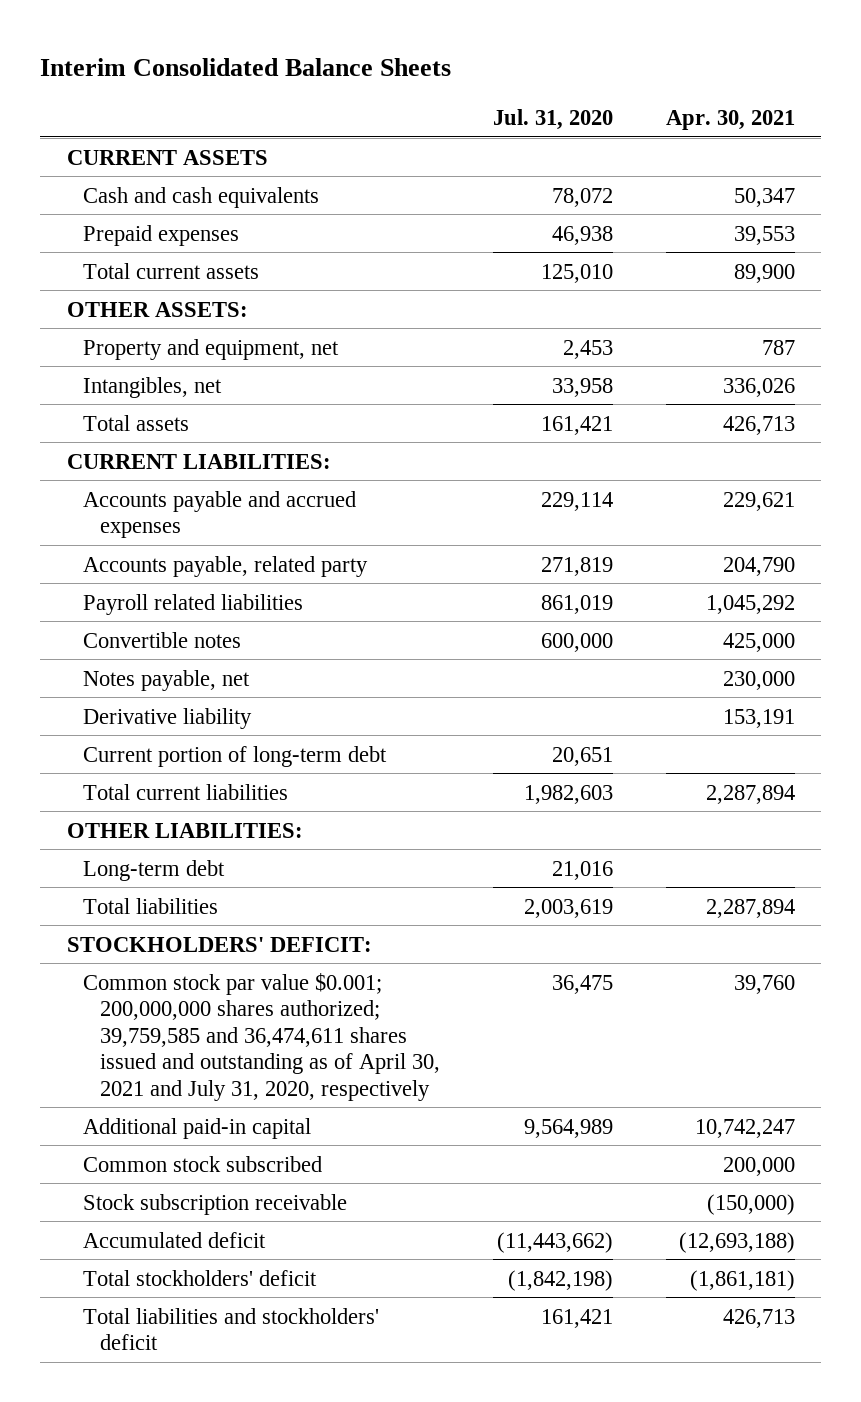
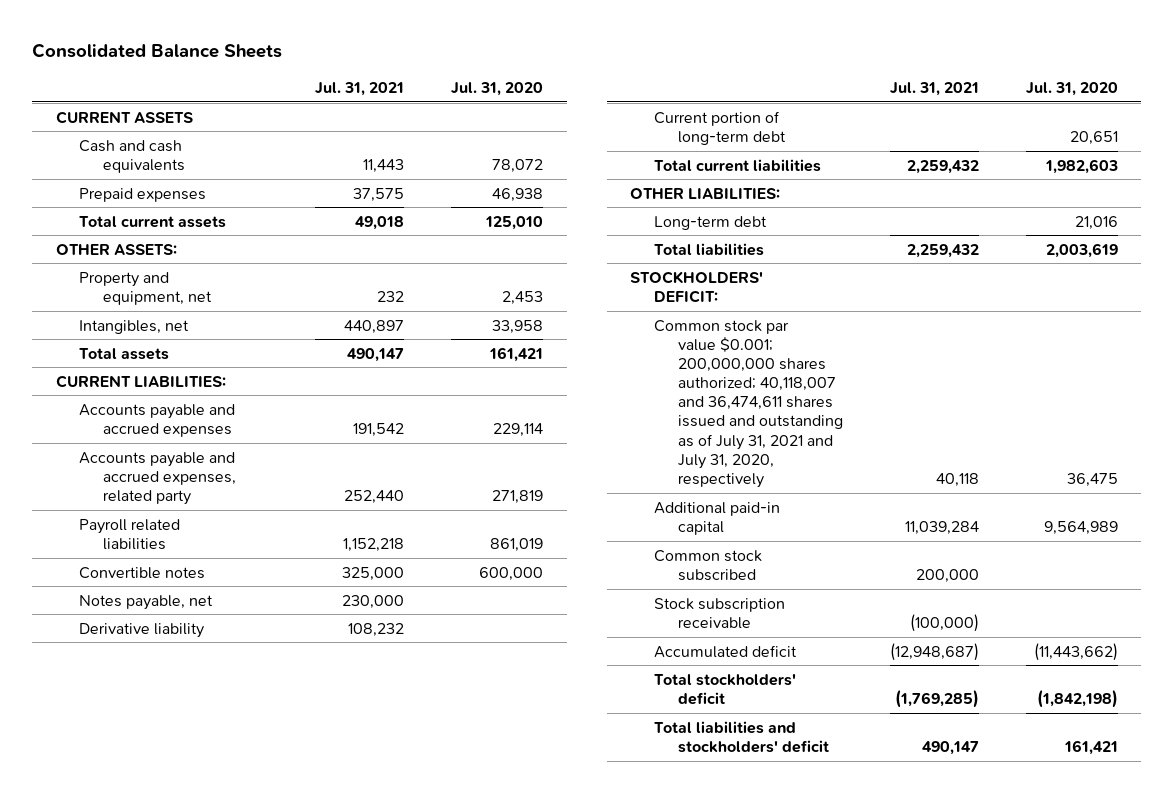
[40,57,452,76] Interim Consolidated Balance Sheets -> [31,42,282,58] Consolidated Balance Sheets
[665,109,795,130] Apr. 30, 2021 -> none
none -> [314,81,404,96] Jul. 31, 2021
[83,555,369,577] Accounts payable, related party -> [79,451,236,505] Accounts payable and accrued expenses, related party
[83,972,440,1101] Common stock par value $0.001; 200,000,000 shares authorized; 39,759,585 and 36,474,611 shares issued and outstanding as of April 30, 2021 and July 31, 2020, respectively -> [653,319,843,488] Common stock par value $0.001; 200,000,000 shares authorized; 40,118,007 and 36,474,611 shares issued and outstanding as of July 31, 2021 and July 31, 2020, respectively

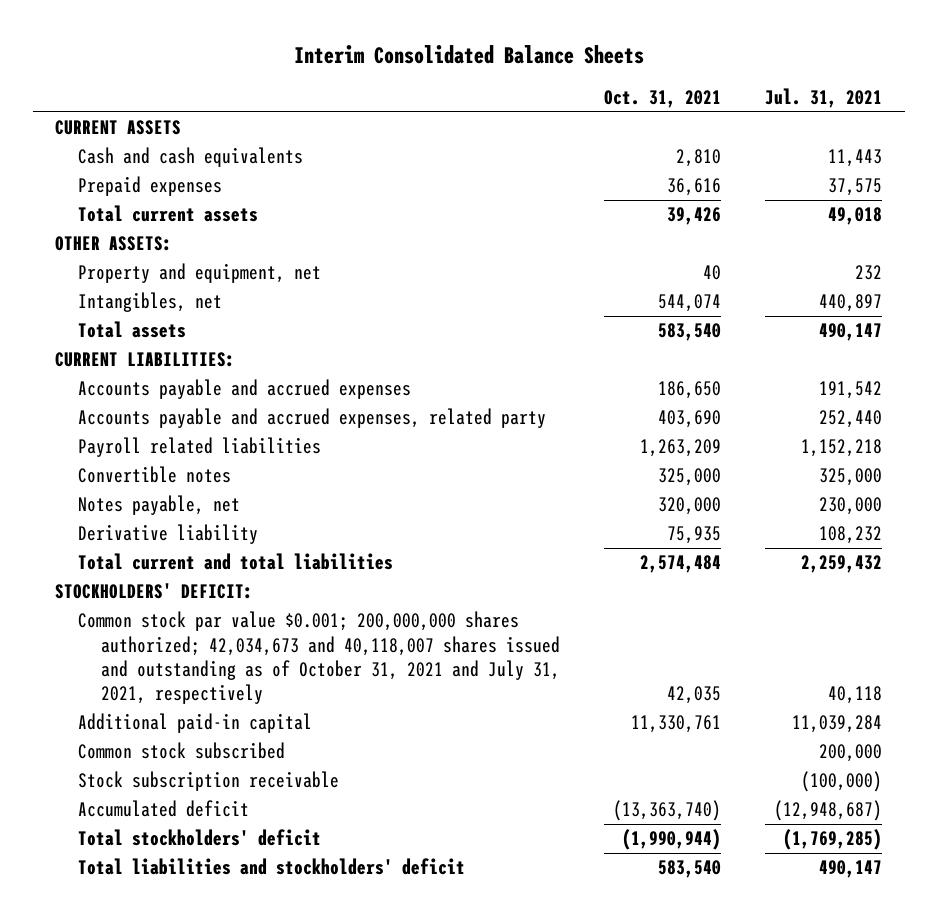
[31,42,282,58] Consolidated Balance Sheets -> [293,45,644,65] Interim Consolidated Balance Sheets
[450,81,543,96] Jul. 31, 2020 -> none
none -> [604,90,722,109] Oct. 31, 2021
[653,110,786,145] Current portion of long-term debt -> none
[653,158,821,172] Total current liabilities -> none
[630,187,781,199] OTHER LIABILITIES: -> none
[653,215,767,230] Long-term debt -> none
[653,242,764,256] Total liabilities -> [78,553,394,571] Total current and total liabilities
[653,319,843,488] Common stock par value $0.001; 200,000,000 shares authorized; 40,118,007 and 36,474,611 shares issued and outstanding as of July 31, 2021 and July 31, 2020, respectively -> [78,611,560,704] Common stock par value $0.001; 200,000,000 shares authorized; 42,034,673 and 40,118,007 shares issued and outstanding as of October 31, 2021 and July 31, 2021, respectively

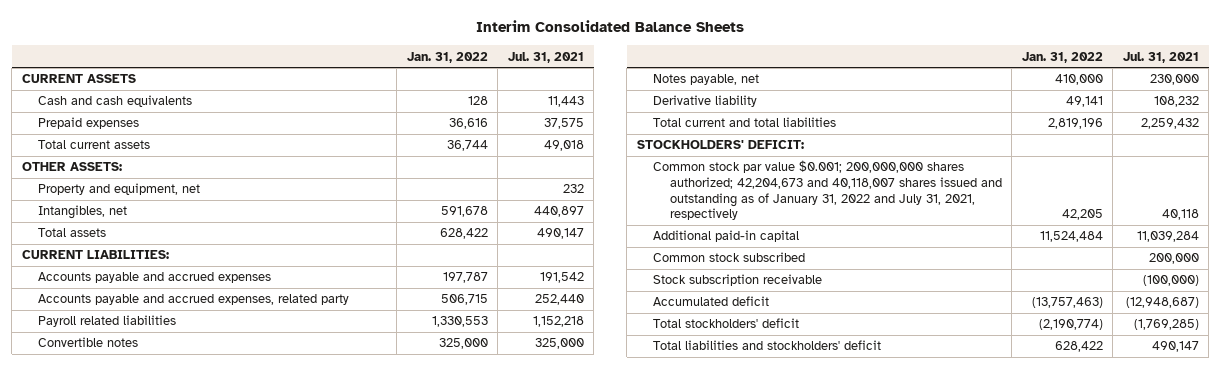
[604,90,722,109] Oct. 31, 2021 -> none
none -> [406,51,488,63] Jan. 31, 2022
[78,611,560,704] Common stock par value $0.001; 200,000,000 shares authorized; 42,034,673 and 40,118,007 shares issued and outstanding as of October 31, 2021 and July 31, 2021, respectively -> [653,160,1002,221] Common stock par value $0.001; 200,000,000 shares authorized; 42,204,673 and 40,118,007 shares issued and outstanding as of January 31, 2022 and July 31, 2021, respectively

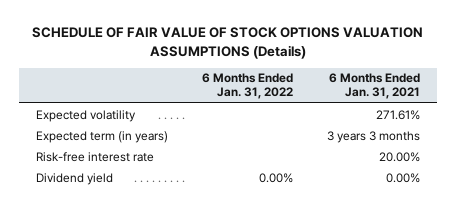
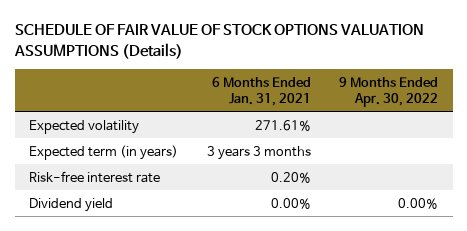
[202,73,294,100] 6 Months Ended Jan. 31, 2022 -> none
none -> [339,76,439,107] 9 Months Ended Apr. 30, 2022
[379,151,421,162] 20.00% -> [270,171,311,183] 0.20%

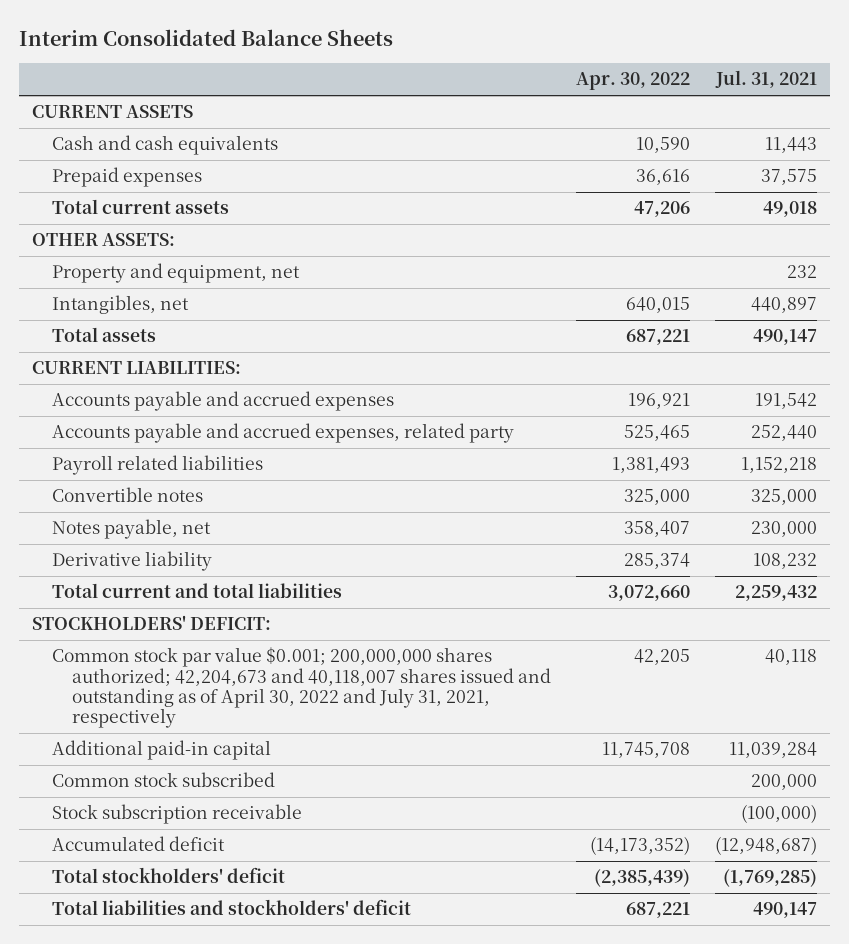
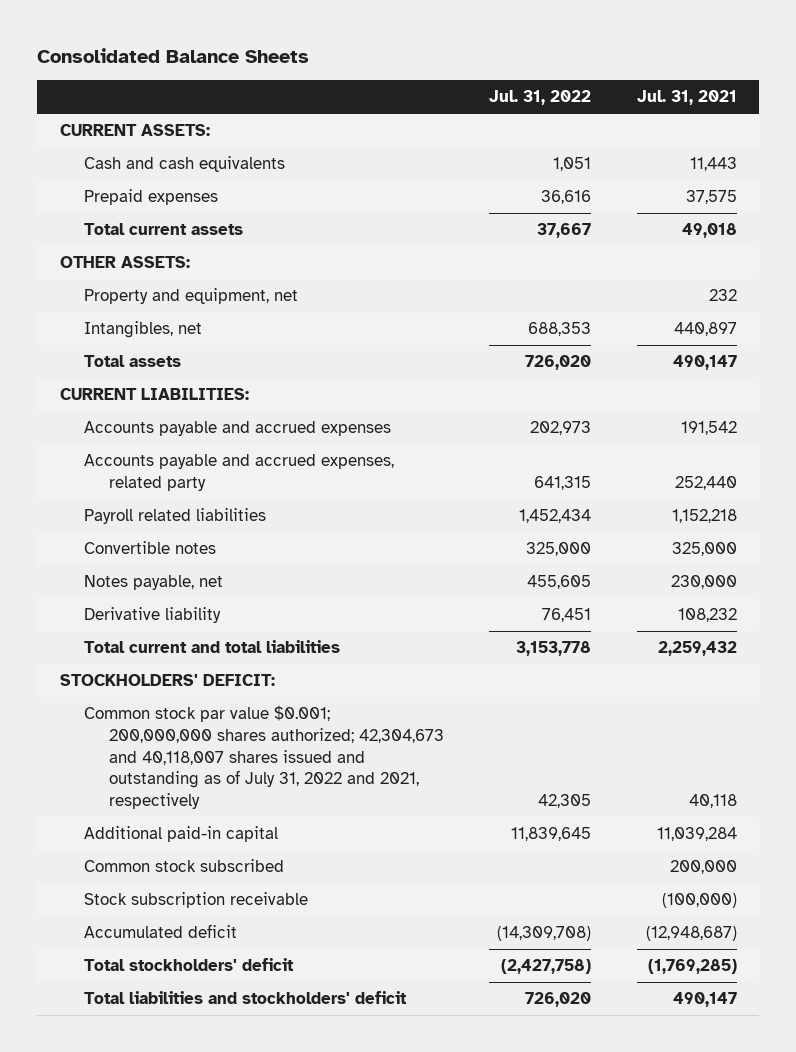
[18,28,393,46] Interim Consolidated Balance Sheets -> [37,48,310,64] Consolidated Balance Sheets
[576,72,691,91] Apr. 30, 2022 -> none
none -> [489,90,592,106] Jul. 31, 2022
[31,105,193,119] CURRENT ASSETS -> [59,124,210,137] CURRENT ASSETS:
[51,647,551,728] Common stock par value $0.001; 200,000,000 shares authorized; 42,204,673 and 40,118,007 shares issued and outstanding as of April 30, 2022 and July 31, 2021, respectively -> [84,705,444,810] Common stock par value $0.001; 200,000,000 shares authorized; 42,304,673 and 40,118,007 shares issued and outstanding as of July 31, 2022 and 2021, respectively

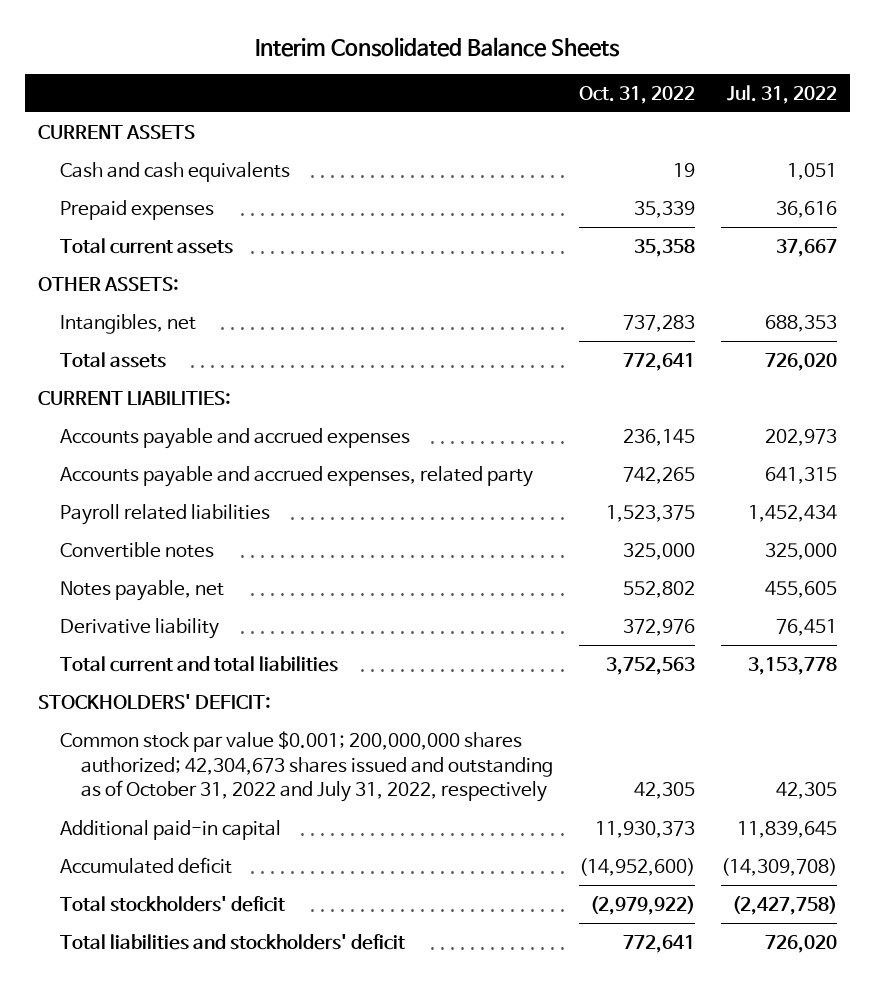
[37,48,310,64] Consolidated Balance Sheets -> [255,36,621,57] Interim Consolidated Balance Sheets
[636,90,737,106] Jul. 31, 2021 -> none
none -> [579,85,696,104] Oct. 31, 2022
[59,124,210,137] CURRENT ASSETS: -> [37,124,195,139] CURRENT ASSETS
[84,288,299,305] Property and equipment, net -> none
[84,705,444,810] Common stock par value $0.001; 200,000,000 shares authorized; 42,304,673 and 40,118,007 shares issued and outstanding as of July 31, 2022 and 2021, respectively -> [59,730,554,803] Common stock par value $0.001; 200,000,000 shares authorized; 42,304,673 shares issued and outstanding as of October 31, 2022 and July 31, 2022, respectively
[84,859,285,873] Common stock subscribed -> none
[84,892,309,909] Stock subscription receivable -> none

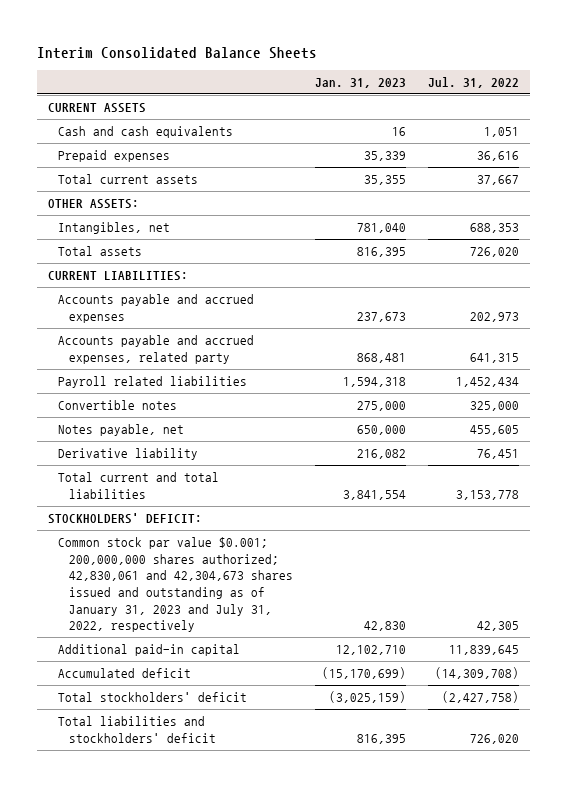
[579,85,696,104] Oct. 31, 2022 -> none
none -> [314,77,406,88] Jan. 31, 2023
[59,730,554,803] Common stock par value $0.001; 200,000,000 shares authorized; 42,304,673 shares issued and outstanding as of October 31, 2022 and July 31, 2022, respectively -> [58,537,293,633] Common stock par value $0.001; 200,000,000 shares authorized; 42,830,061 and 42,304,673 shares issued and outstanding as of January 31, 2023 and July 31, 2022, respectively

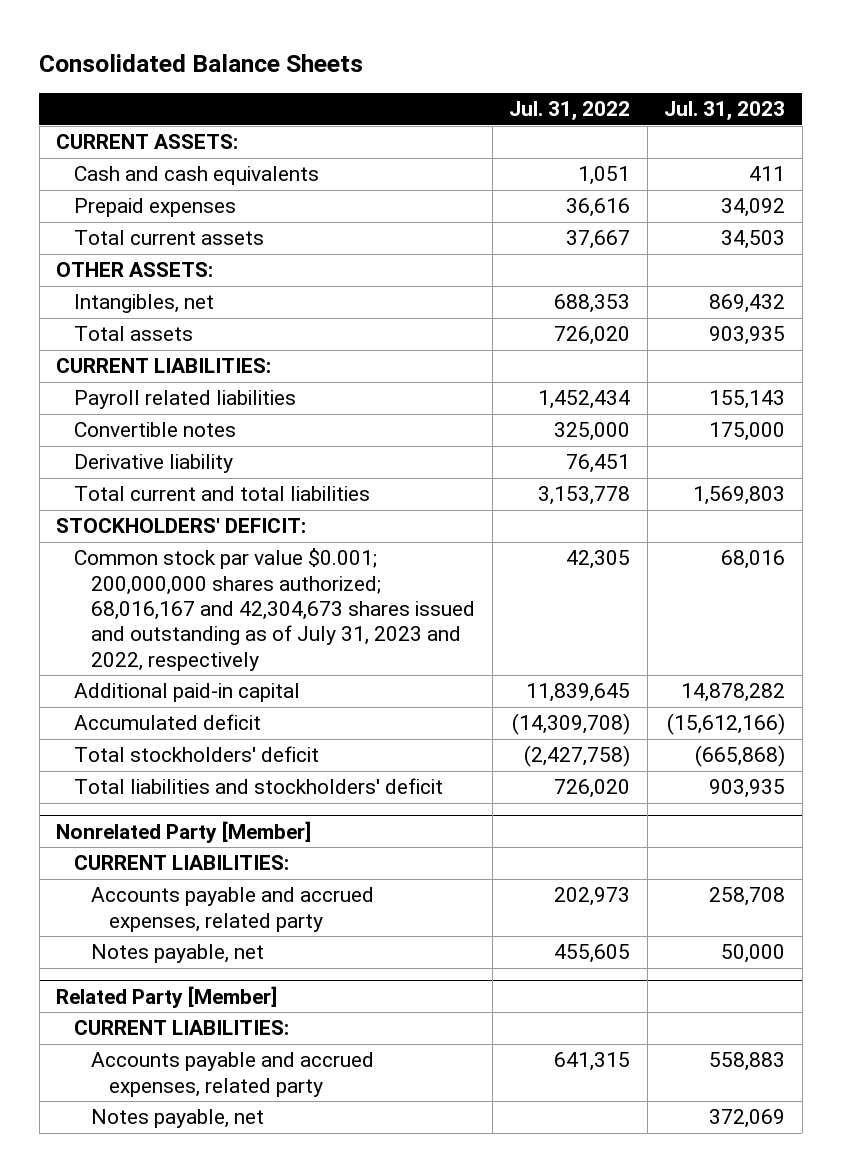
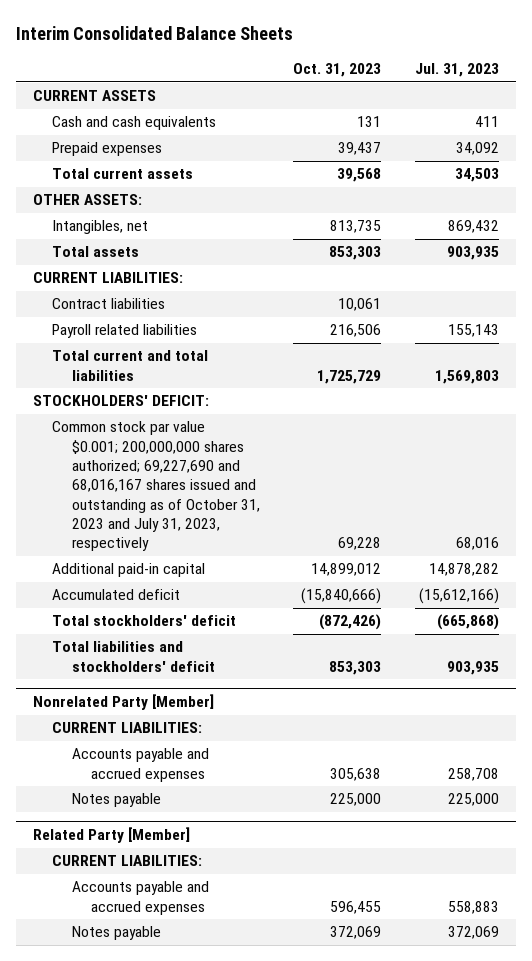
[39,54,364,73] Consolidated Balance Sheets -> [16,26,294,41] Interim Consolidated Balance Sheets
[509,101,631,122] Jul. 31, 2022 -> none
none -> [293,63,382,78] Oct. 31, 2023
[56,134,239,150] CURRENT ASSETS: -> [33,90,157,102] CURRENT ASSETS
none -> [52,298,166,310] Contract liabilities
[73,422,236,438] Convertible notes -> none
[73,454,233,474] Derivative liability -> none
[73,548,476,671] Common stock par value $0.001; 200,000,000 shares authorized; 68,016,167 and 42,304,673 shares issued and outstanding as of July 31, 2023 and 2022, respectively -> [52,421,260,552] Common stock par value $0.001; 200,000,000 shares authorized; 69,227,690 and 68,016,167 shares issued and outstanding as of October 31, 2023 and July 31, 2023, respectively
[91,887,375,932] Accounts payable and accrued expenses, related party -> [71,748,209,782] Accounts payable and accrued expenses
[91,944,265,964] Notes payable, net -> [71,793,161,808] Notes payable
[721,944,786,964] 50,000 -> [448,793,500,807] 225,000
[91,1052,375,1097] Accounts payable and accrued expenses, related party -> [71,881,209,915] Accounts payable and accrued expenses
[91,1109,265,1129] Notes payable, net -> [71,926,161,941] Notes payable

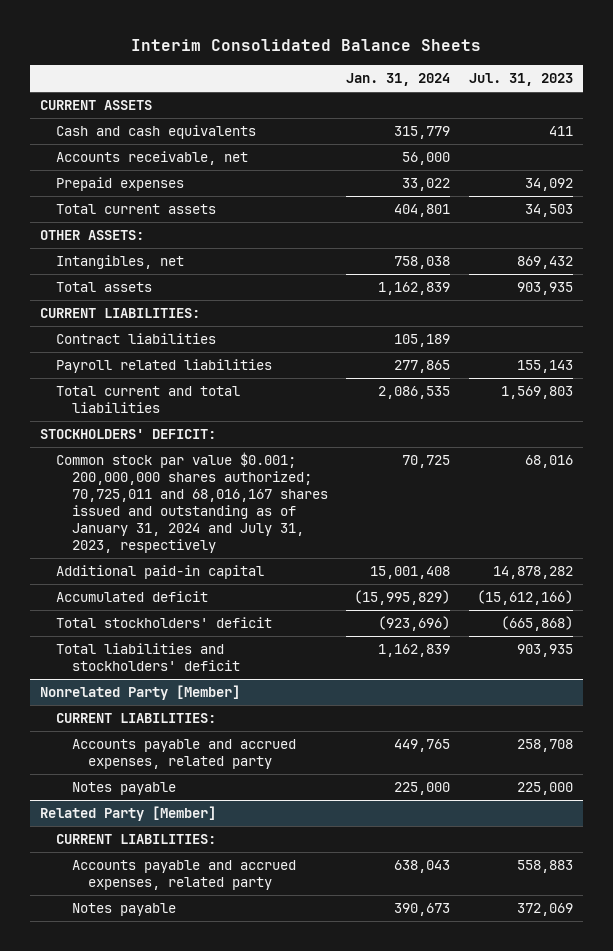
[293,63,382,78] Oct. 31, 2023 -> none
none -> [346,73,451,87] Jan. 31, 2024
none -> [55,151,248,166] Accounts receivable, net
[52,421,260,552] Common stock par value $0.001; 200,000,000 shares authorized; 69,227,690 and 68,016,167 shares issued and outstanding as of October 31, 2023 and July 31, 2023, respectively -> [55,452,328,554] Common stock par value $0.001; 200,000,000 shares authorized; 70,725,011 and 68,016,167 shares issued and outstanding as of January 31, 2024 and July 31, 2023, respectively
[71,748,209,782] Accounts payable and accrued expenses -> [71,739,296,770] Accounts payable and accrued expenses, related party
[71,881,209,915] Accounts payable and accrued expenses -> [71,860,296,891] Accounts payable and accrued expenses, related party

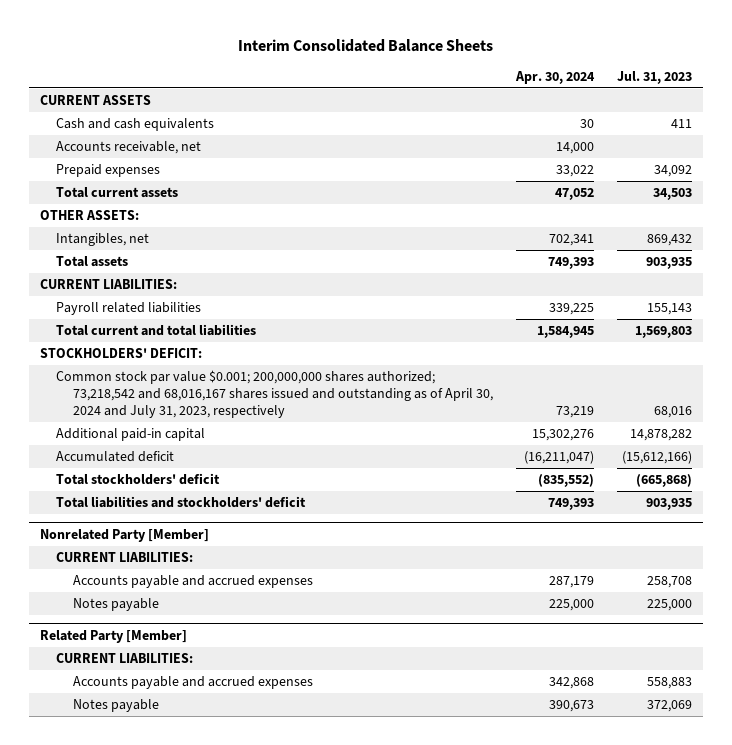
[346,73,451,87] Jan. 31, 2024 -> none
none -> [514,70,595,84] Apr. 30, 2024
[55,333,216,345] Contract liabilities -> none
[55,452,328,554] Common stock par value $0.001; 200,000,000 shares authorized; 70,725,011 and 68,016,167 shares issued and outstanding as of January 31, 2024 and July 31, 2023, respectively -> [56,370,493,419] Common stock par value $0.001; 200,000,000 shares authorized; 73,218,542 and 68,016,167 shares issued and outstanding as of April 30, 2024 and July 31, 2023, respectively
[71,739,296,770] Accounts payable and accrued expenses, related party -> [72,575,313,589] Accounts payable and accrued expenses
[71,860,296,891] Accounts payable and accrued expenses, related party -> [72,676,313,690] Accounts payable and accrued expenses

